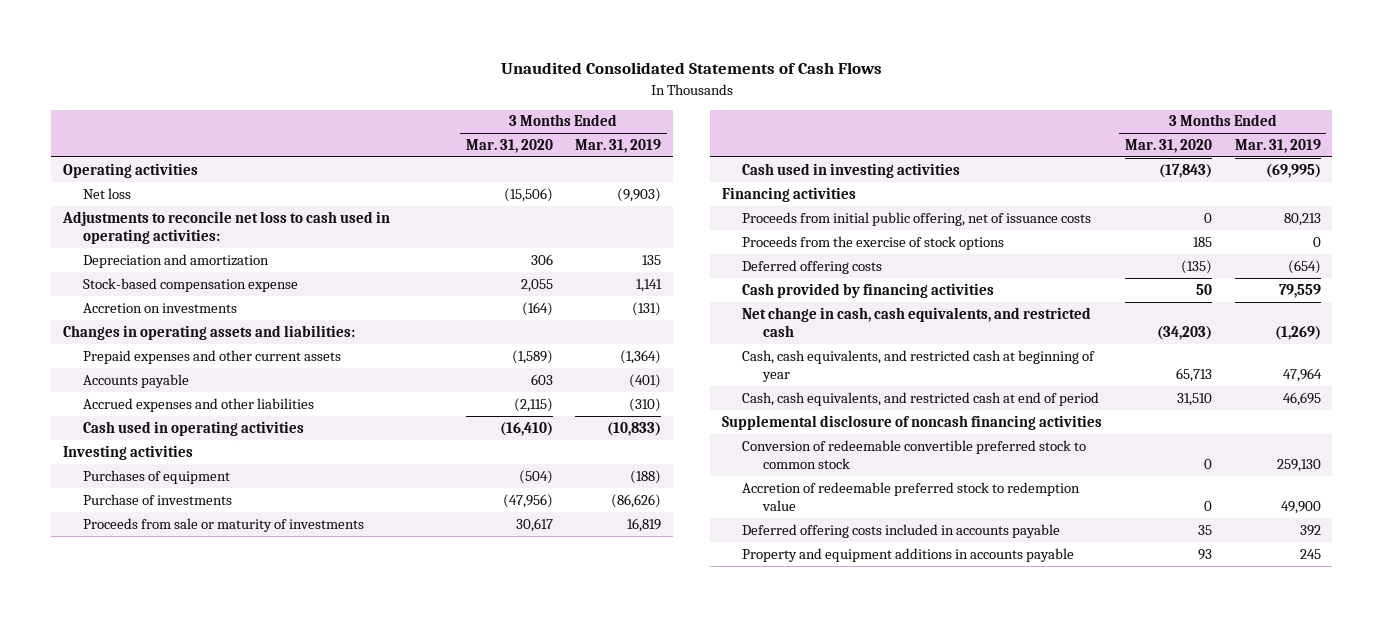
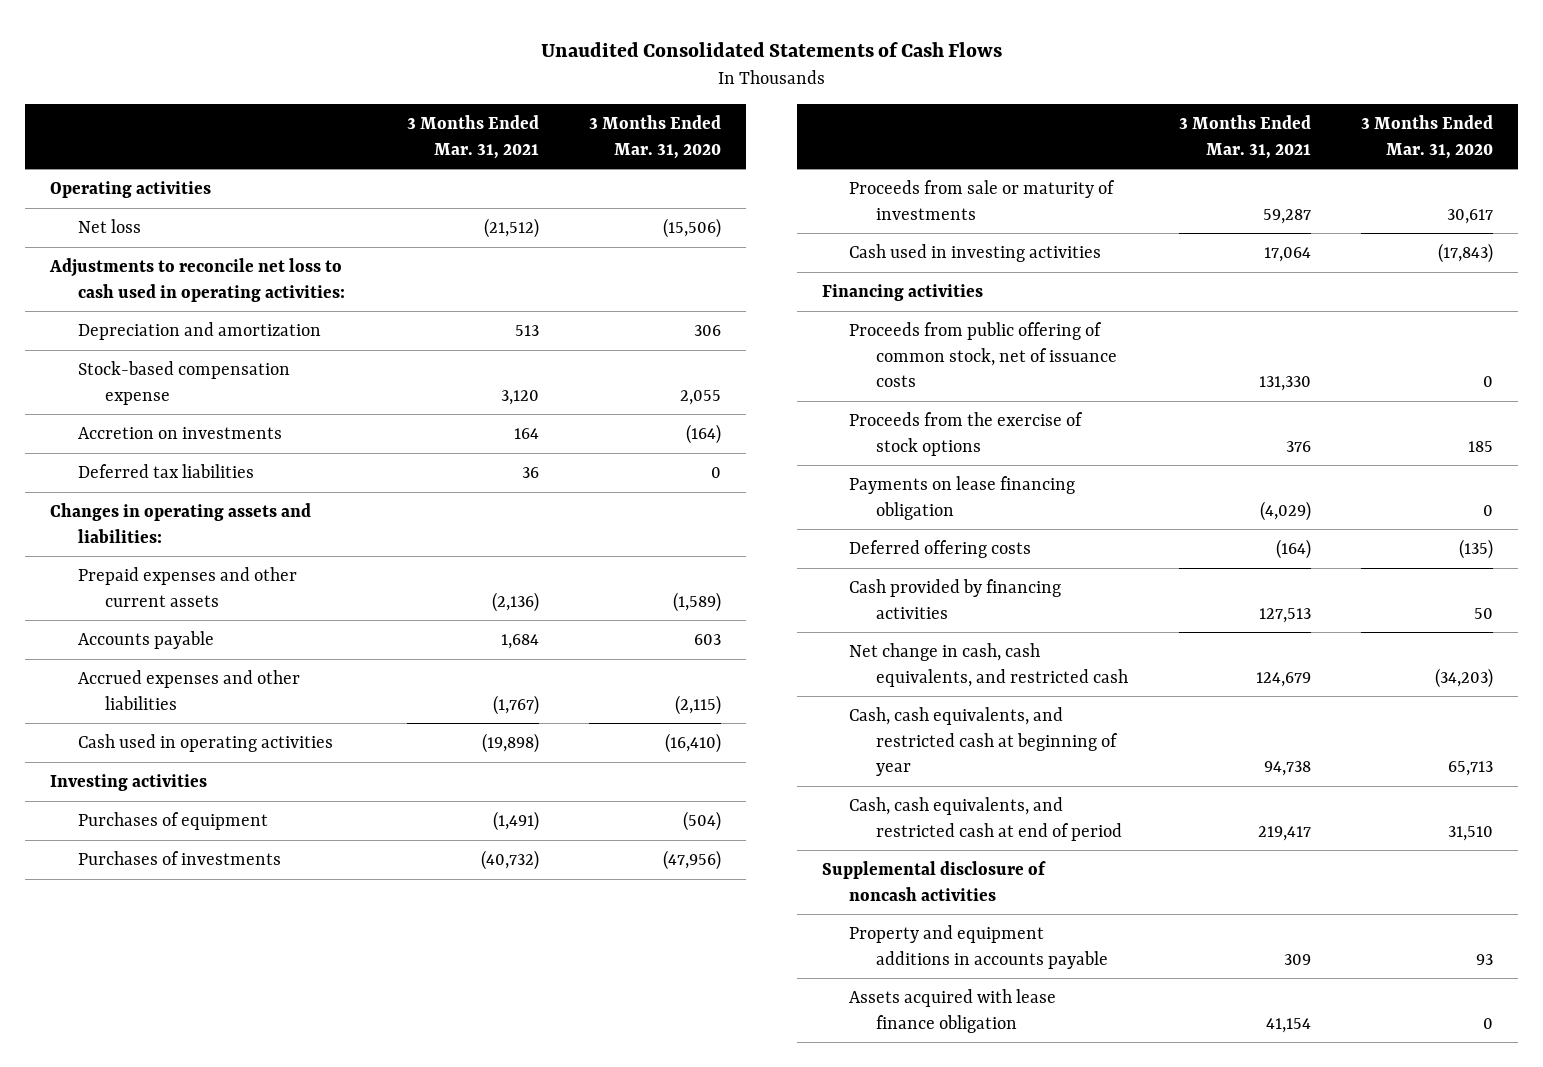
[575,138,662,153] Mar. 31, 2019 -> none
none -> [406,115,539,159] 3 Months Ended Mar. 31, 2021
none -> [77,464,254,479] Deferred tax liabilities
[82,493,232,505] Purchase of investments -> [77,851,281,866] Purchases of investments
[742,211,1092,226] Proceeds from initial public offering, net of issuance costs -> [849,322,1118,388] Proceeds from public offering of common stock, net of issuance costs
none -> [849,476,1076,520] Payments on lease financing obligation
[742,439,1087,470] Conversion of redeemable convertible preferred stock to common stock -> none
[742,481,1081,512] Accretion of redeemable preferred stock to redemption value -> none
[742,523,1061,538] Deferred offering costs included in accounts payable -> none
[721,414,1102,430] Supplemental disclosure of noncash financing activities -> [822,861,1047,901] Supplemental disclosure of noncash activities
none -> [849,989,1057,1033] Assets acquired with lease finance obligation

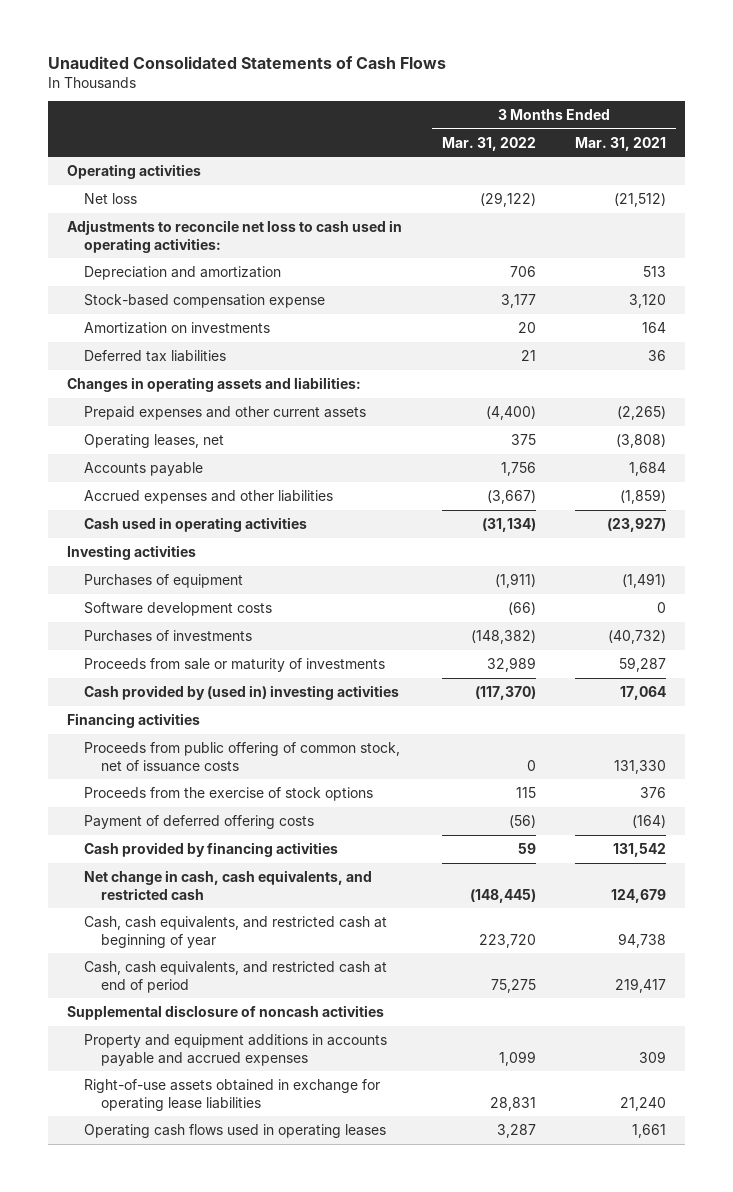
[589,115,722,159] 3 Months Ended Mar. 31, 2020 -> none
none -> [441,136,536,151] Mar. 31, 2022
[77,427,282,440] Accretion on investments -> [83,321,270,334] Amortization on investments
[491,591,539,612] (2,136) -> [616,405,666,420] (2,265)
none -> [83,433,224,448] Operating leases, net
[492,694,539,715] (1,767) -> [619,488,666,504] (1,859)
[481,733,539,754] (19,898) -> [606,517,666,532] (23,927)
none -> [83,601,272,616] Software development costs
[849,244,1102,263] Cash used in investing activities -> [83,684,399,700] Cash provided by (used in) investing activities
[849,476,1076,520] Payments on lease financing obligation -> none
[849,540,1032,559] Deferred offering costs -> [83,814,314,829] Payment of deferred offering costs
[1258,607,1311,623] 127,513 -> [612,842,666,857] 131,542
[849,989,1057,1033] Assets acquired with lease finance obligation -> none
[849,925,1109,969] Property and equipment additions in accounts payable -> [83,1033,387,1066] Property and equipment additions in accounts payable and accrued expenses
none -> [83,1078,380,1111] Right-of-use assets obtained in exchange for operating lease liabilities
none -> [83,1123,386,1138] Operating cash flows used in operating leases

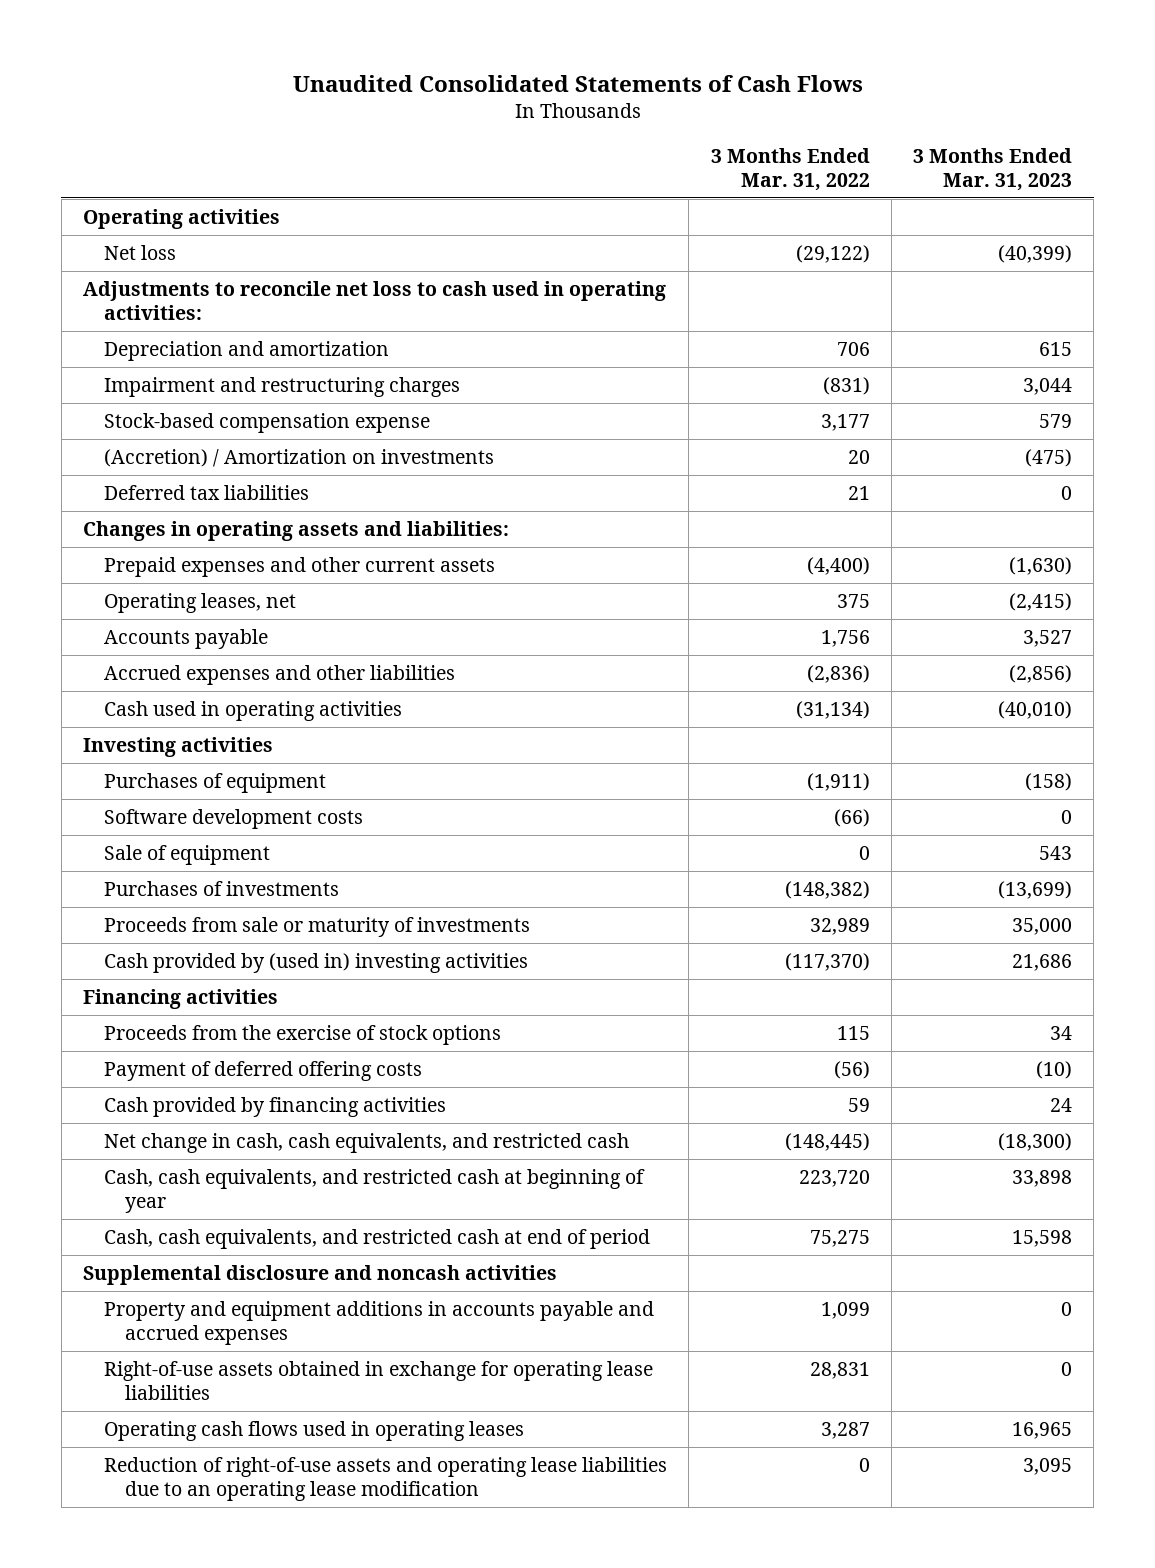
[574,136,666,151] Mar. 31, 2021 -> none
none -> [913,147,1073,192] 3 Months Ended Mar. 31, 2023
none -> [104,376,461,397] Impairment and restructuring charges
[83,321,270,334] Amortization on investments -> [104,448,495,467] (Accretion) / Amortization on investments
[486,489,536,504] (3,667) -> [806,664,870,683] (2,836)
none -> [104,844,271,865] Sale of equipment
[83,741,400,772] Proceeds from public offering of common stock, net of issuance costs -> none
[67,1004,385,1020] Supplemental disclosure of noncash activities -> [82,1264,557,1285] Supplemental disclosure and noncash activities
none -> [104,1456,668,1502] Reduction of right-of-use assets and operating lease liabilities due to an operating lease modification

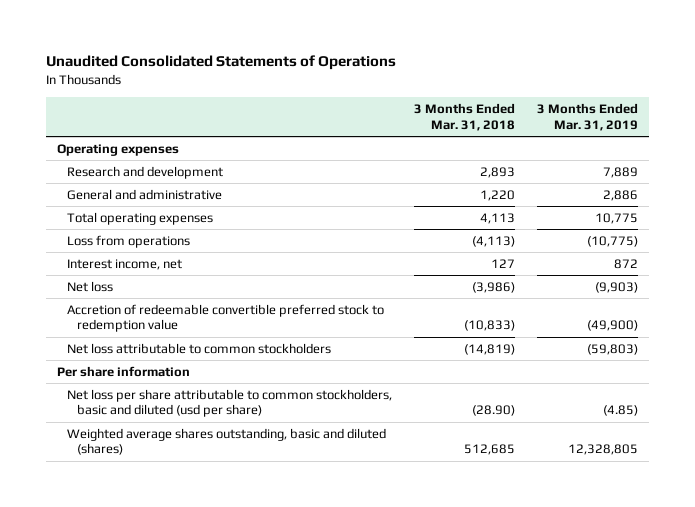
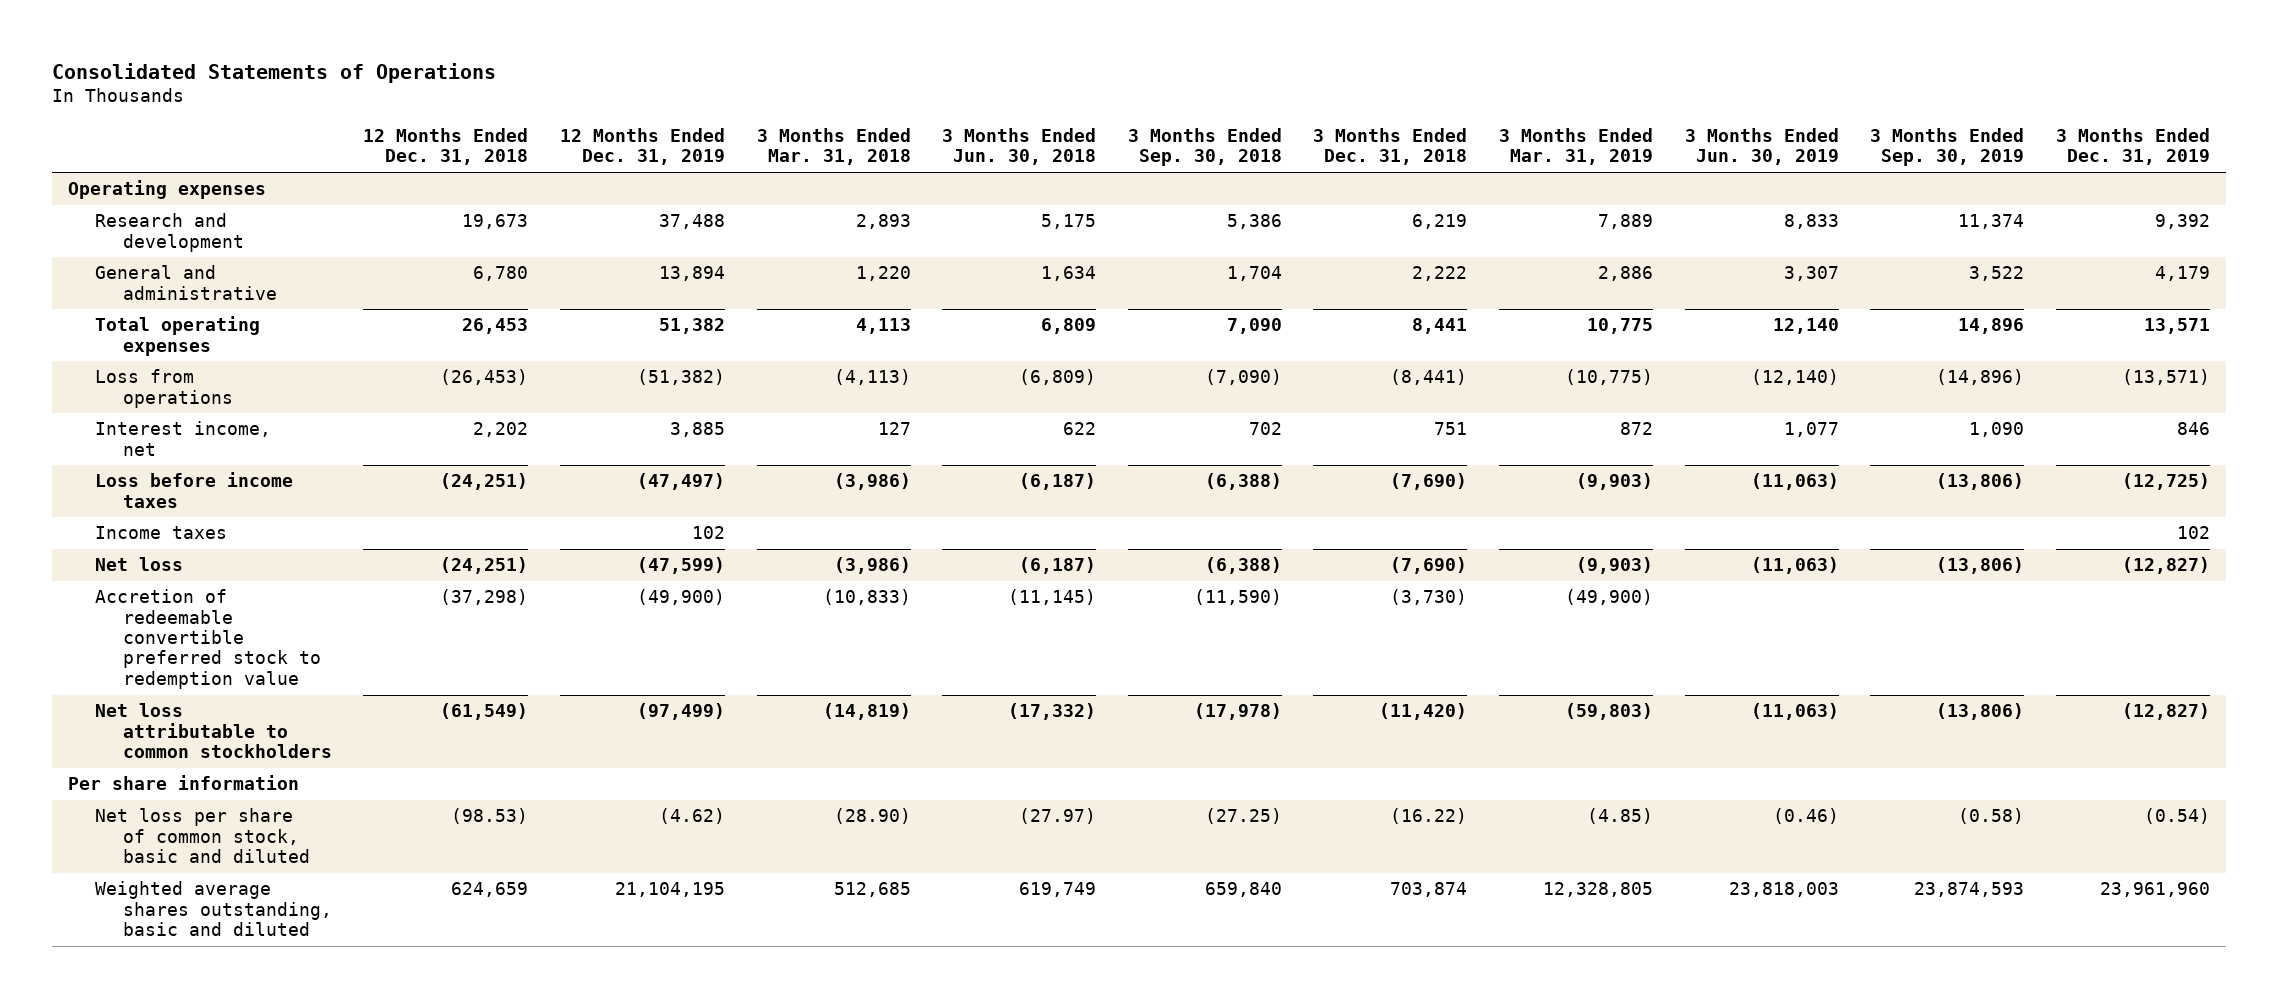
[45,55,396,71] Unaudited Consolidated Statements of Operations -> [52,62,497,83] Consolidated Statements of Operations
none -> [363,127,529,166] 12 Months Ended Dec. 31, 2018
none -> [559,127,725,166] 12 Months Ended Dec. 31, 2019
none -> [942,127,1097,166] 3 Months Ended Jun. 30, 2018
none -> [1127,127,1282,167] 3 Months Ended Sep. 30, 2018
none -> [1313,127,1468,166] 3 Months Ended Dec. 31, 2018
none -> [1684,127,1839,166] 3 Months Ended Jun. 30, 2019
none -> [1870,127,2025,167] 3 Months Ended Sep. 30, 2019
none -> [2056,127,2211,166] 3 Months Ended Dec. 31, 2019
none -> [95,472,294,508] Loss before income taxes
none -> [95,526,228,540] Income taxes
[66,388,392,418] Net loss per share attributable to common stockholders, basic and diluted (usd per share) -> [95,808,310,864] Net loss per share of common stock, basic and diluted
[66,427,386,456] Weighted average shares outstanding, basic and diluted (shares) -> [95,881,332,937] Weighted average shares outstanding, basic and diluted

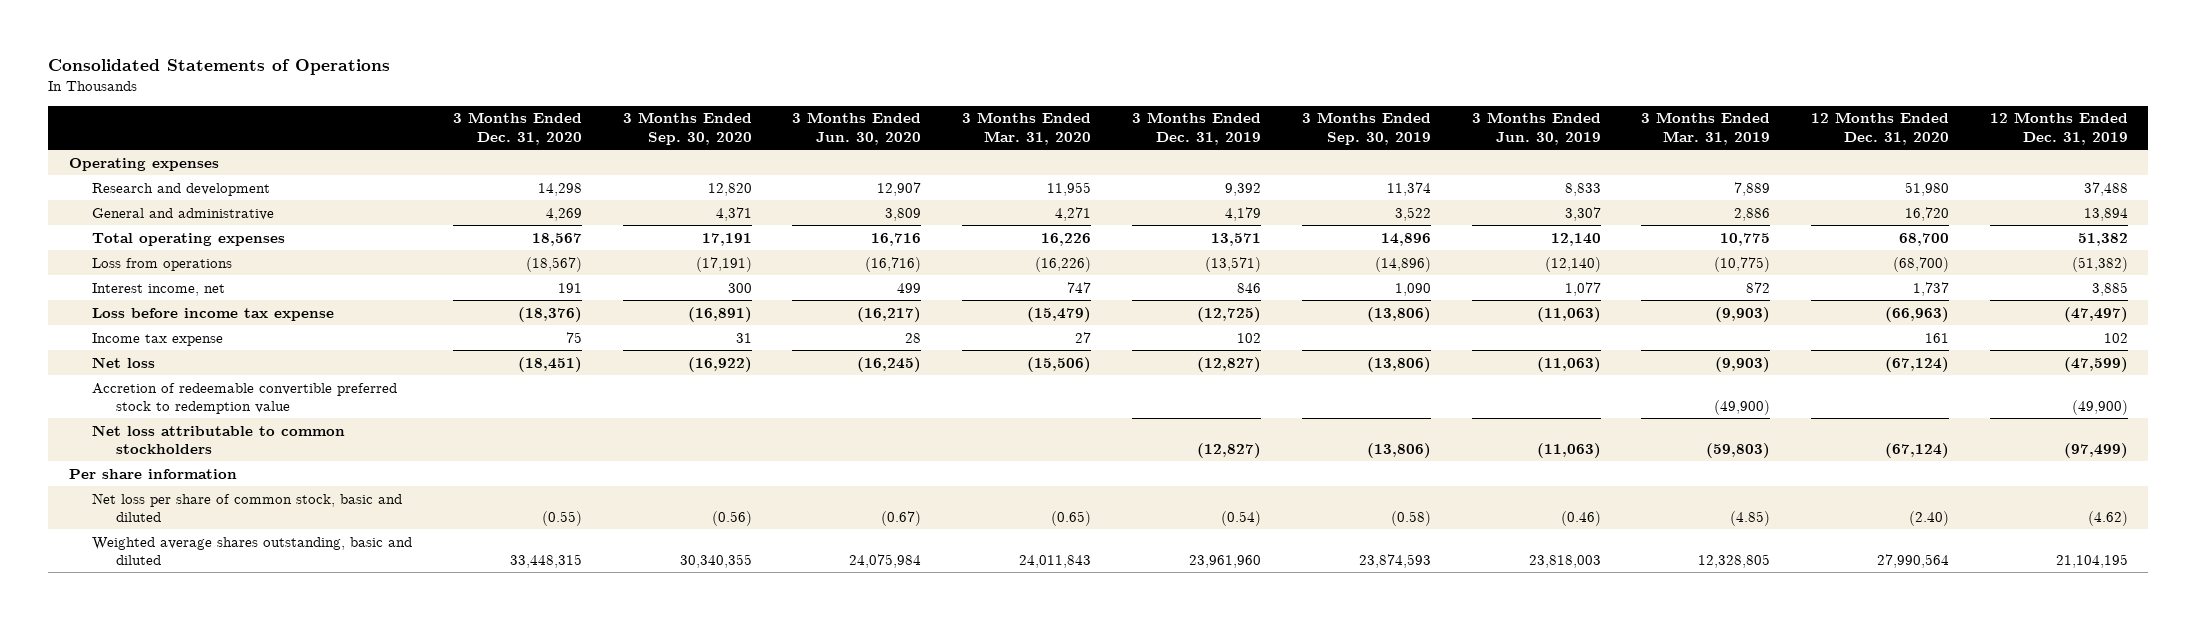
[363,127,529,166] 12 Months Ended Dec. 31, 2018 -> none
[756,127,911,166] 3 Months Ended Mar. 31, 2018 -> none
[942,127,1097,166] 3 Months Ended Jun. 30, 2018 -> none
[1127,127,1282,167] 3 Months Ended Sep. 30, 2018 -> none
[1313,127,1468,166] 3 Months Ended Dec. 31, 2018 -> none
none -> [452,112,582,145] 3 Months Ended Dec. 31, 2020
none -> [622,112,752,145] 3 Months Ended Sep. 30, 2020
none -> [792,112,922,145] 3 Months Ended Jun. 30, 2020
none -> [962,112,1092,145] 3 Months Ended Mar. 31, 2020
none -> [1811,112,1950,145] 12 Months Ended Dec. 31, 2020
[95,472,294,508] Loss before income taxes -> [92,307,335,321] Loss before income tax expense
[95,526,228,540] Income taxes -> [92,332,224,346] Income tax expense

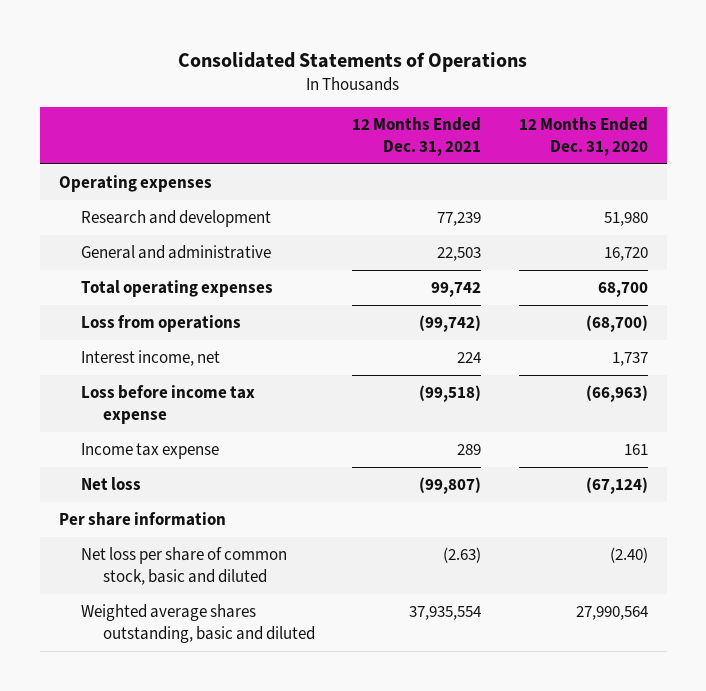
[452,112,582,145] 3 Months Ended Dec. 31, 2020 -> none
[622,112,752,145] 3 Months Ended Sep. 30, 2020 -> none
[792,112,922,145] 3 Months Ended Jun. 30, 2020 -> none
[962,112,1092,145] 3 Months Ended Mar. 31, 2020 -> none
[1132,112,1262,145] 3 Months Ended Dec. 31, 2019 -> none
[1301,112,1431,145] 3 Months Ended Sep. 30, 2019 -> none
[1471,112,1601,145] 3 Months Ended Jun. 30, 2019 -> none
[1641,112,1771,145] 3 Months Ended Mar. 31, 2019 -> none
[1989,112,2128,145] 12 Months Ended Dec. 31, 2019 -> none
none -> [352,117,482,156] 12 Months Ended Dec. 31, 2021
[92,382,398,414] Accretion of redeemable convertible preferred stock to redemption value -> none
[92,424,346,454] Net loss attributable to common stockholders -> none

